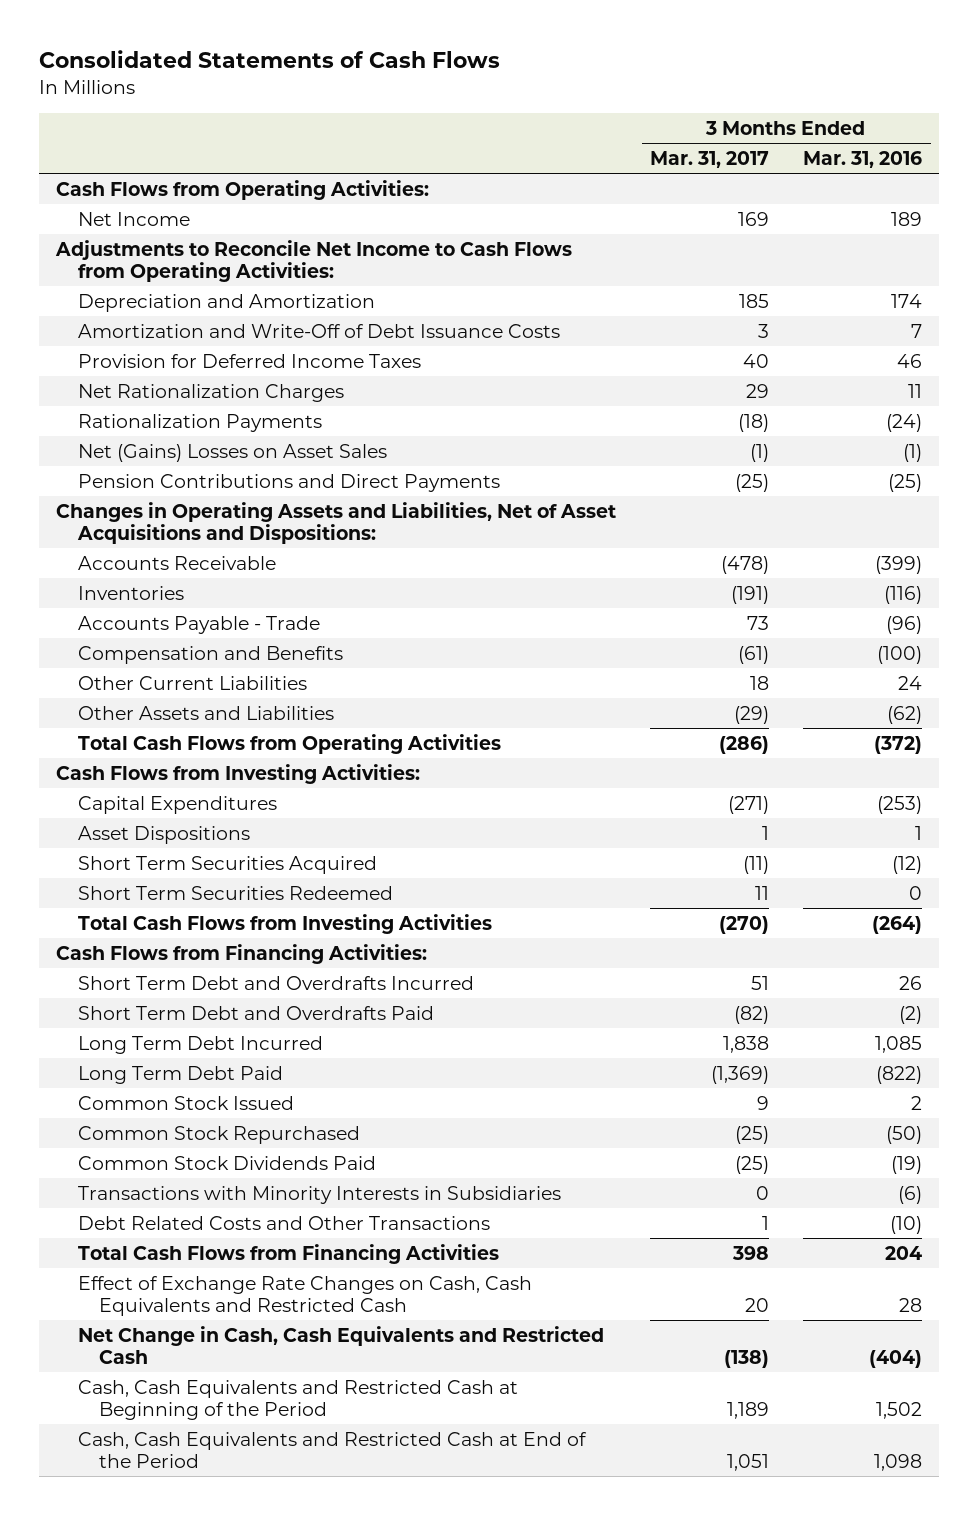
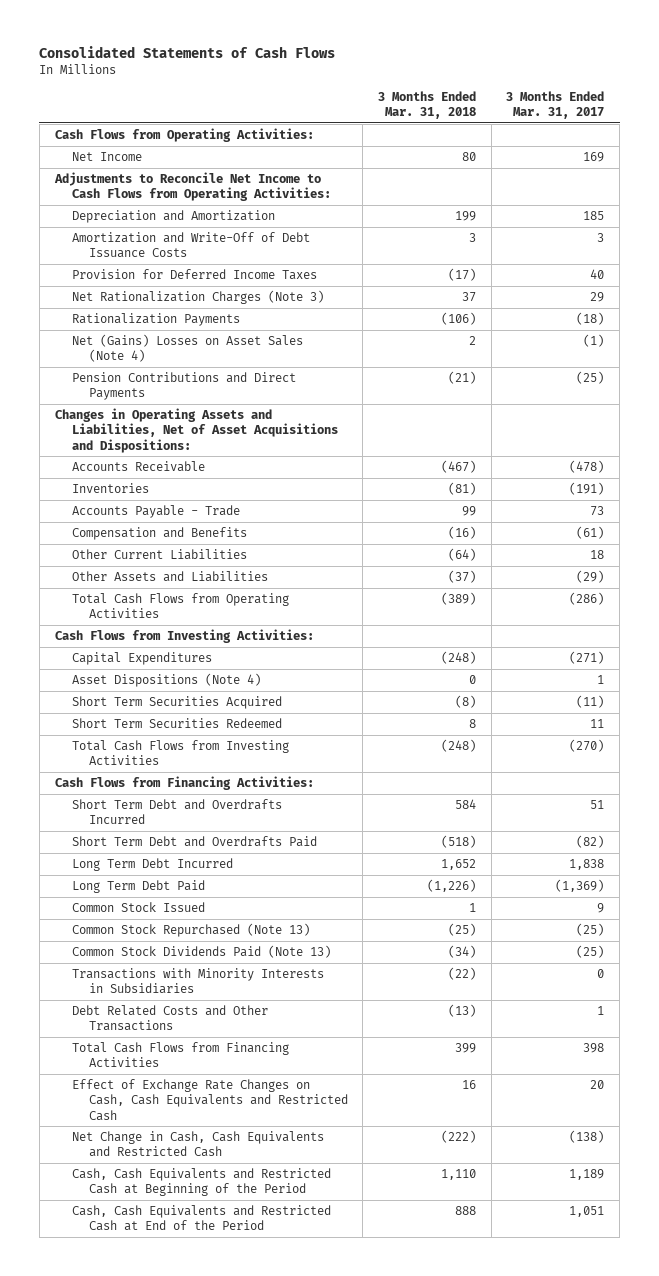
[803,150,923,168] Mar. 31, 2016 -> none
none -> [377,90,476,120] 3 Months Ended Mar. 31, 2018
[77,383,344,402] Net Rationalization Charges -> [71,290,324,305] Net Rationalization Charges (Note 3)
[77,443,387,462] Net (Gains) Losses on Asset Sales -> [71,334,303,363] Net (Gains) Losses on Asset Sales (Note 4)
[77,825,250,844] Asset Dispositions -> [71,673,261,688] Asset Dispositions (Note 4)
[77,1125,360,1144] Common Stock Repurchased -> [71,923,310,938] Common Stock Repurchased (Note 13)
[77,1155,376,1170] Common Stock Dividends Paid -> [71,945,331,959] Common Stock Dividends Paid (Note 13)

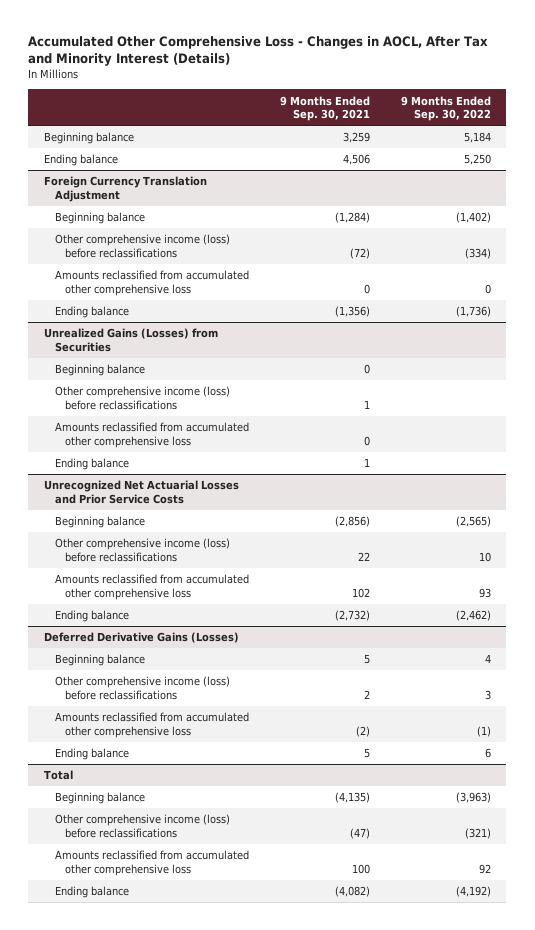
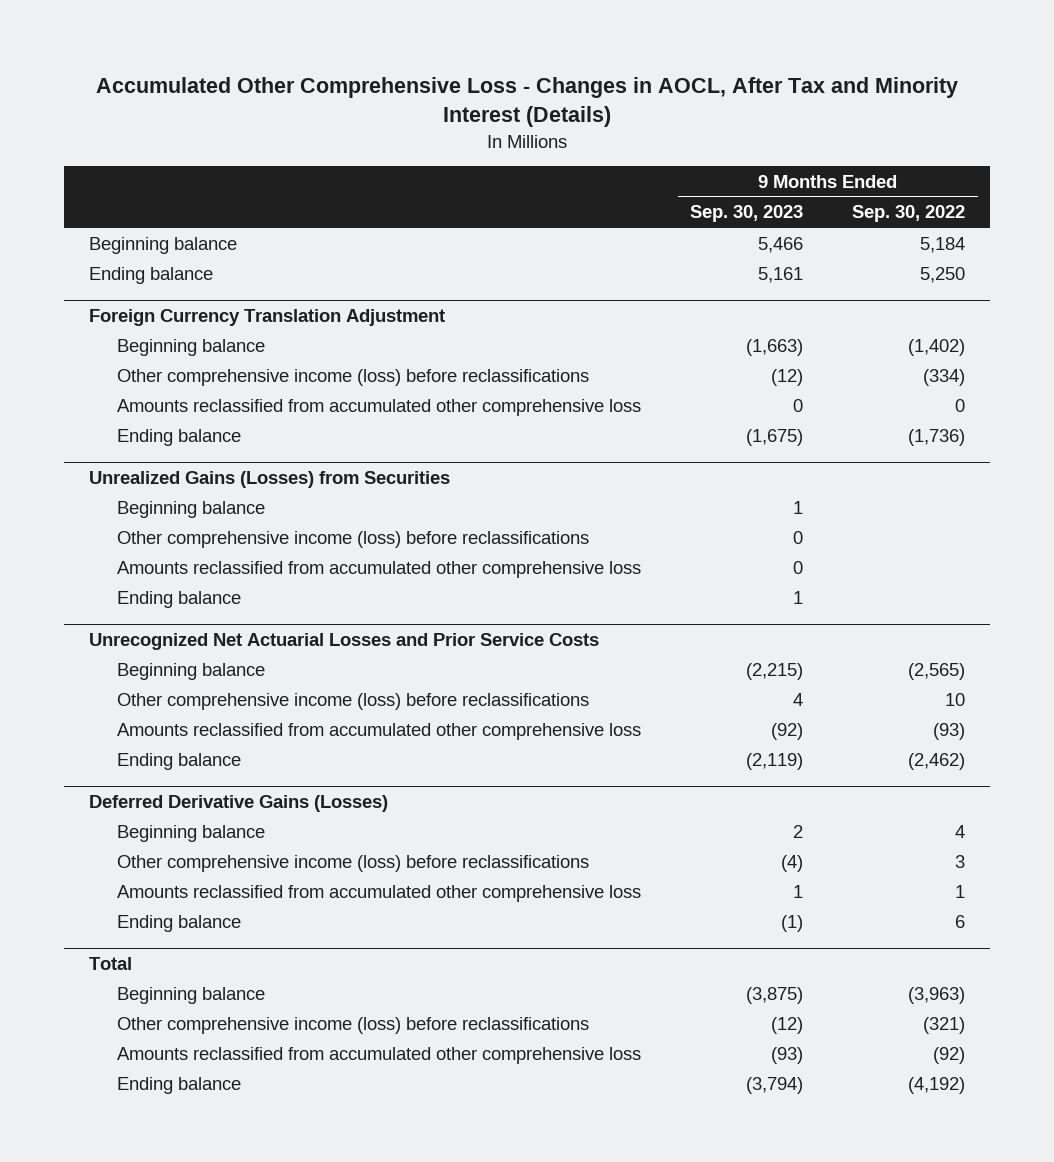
[279,95,370,122] 9 Months Ended Sep. 30, 2021 -> none
none -> [690,205,804,223] Sep. 30, 2023
[478,588,491,599] 93 -> [933,722,966,740] (93)
[476,726,491,738] (1) -> [955,884,966,898] 1
[478,864,491,875] 92 -> [933,1046,966,1064] (92)

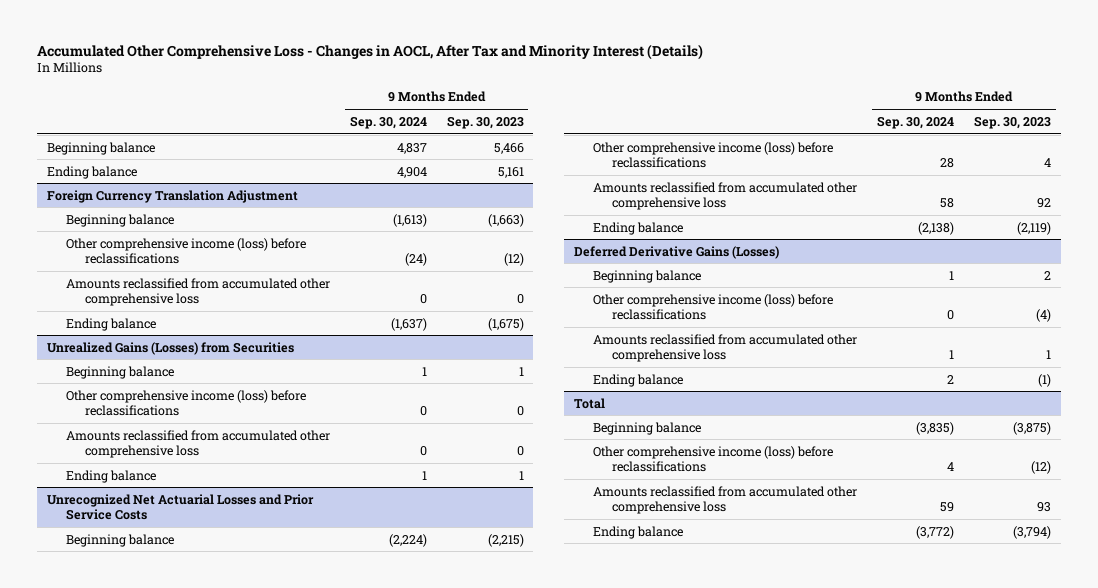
[852,205,966,223] Sep. 30, 2022 -> none
none -> [349,115,427,129] Sep. 30, 2024
[771,722,804,740] (92) -> [1036,198,1051,209] 92
[771,1046,804,1064] (93) -> [1036,502,1051,513] 93

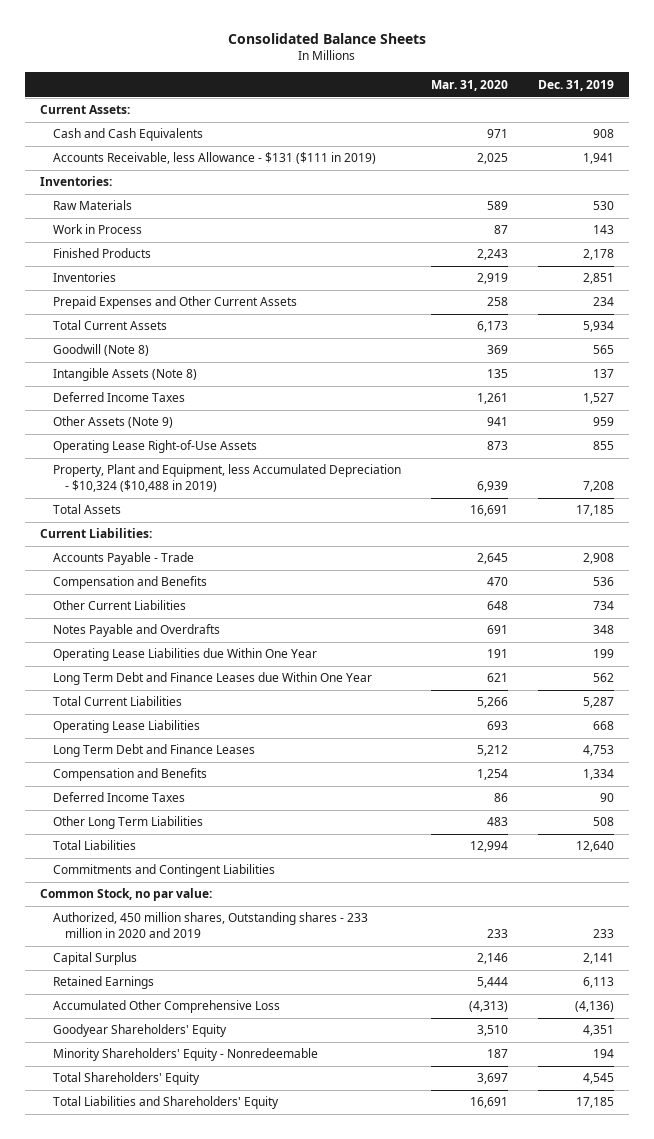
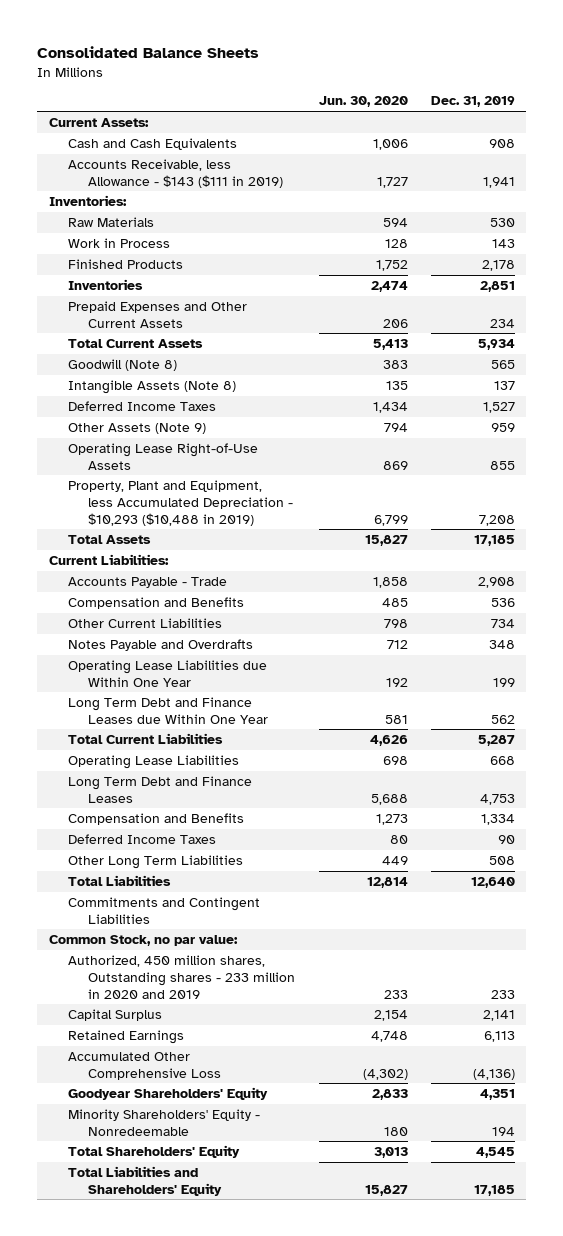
[430,79,508,91] Mar. 31, 2020 -> none
none -> [318,96,408,108] Jun. 30, 2020
[52,152,376,165] Accounts Receivable, less Allowance - $131 ($111 in 2019) -> [68,158,284,188] Accounts Receivable, less Allowance - $143 ($111 in 2019)
[52,464,401,493] Property, Plant and Equipment, less Accumulated Depreciation - $10,324 ($10,488 in 2019) -> [68,479,294,526] Property, Plant and Equipment, less Accumulated Depreciation - $10,293 ($10,488 in 2019)

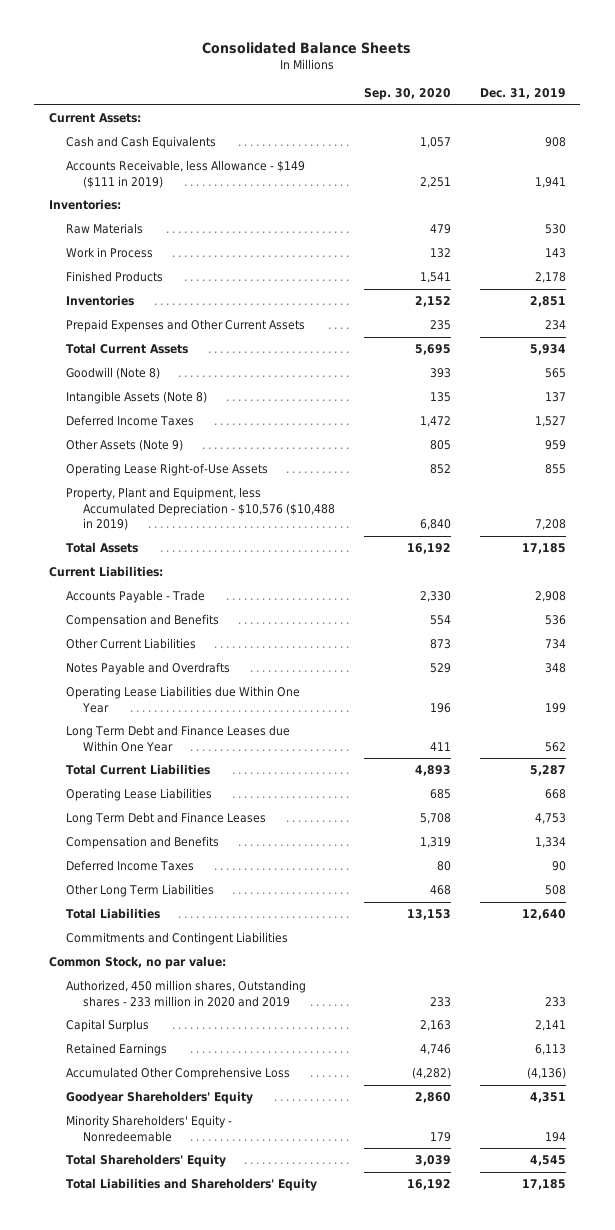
[318,96,408,108] Jun. 30, 2020 -> none
none -> [363,88,451,101] Sep. 30, 2020
[68,158,284,188] Accounts Receivable, less Allowance - $143 ($111 in 2019) -> [65,160,305,188] Accounts Receivable, less Allowance - $149 ($111 in 2019)
[68,479,294,526] Property, Plant and Equipment, less Accumulated Depreciation - $10,293 ($10,488 in 2019) -> [65,487,335,531] Property, Plant and Equipment, less Accumulated Depreciation - $10,576 ($10,488 in 2019)

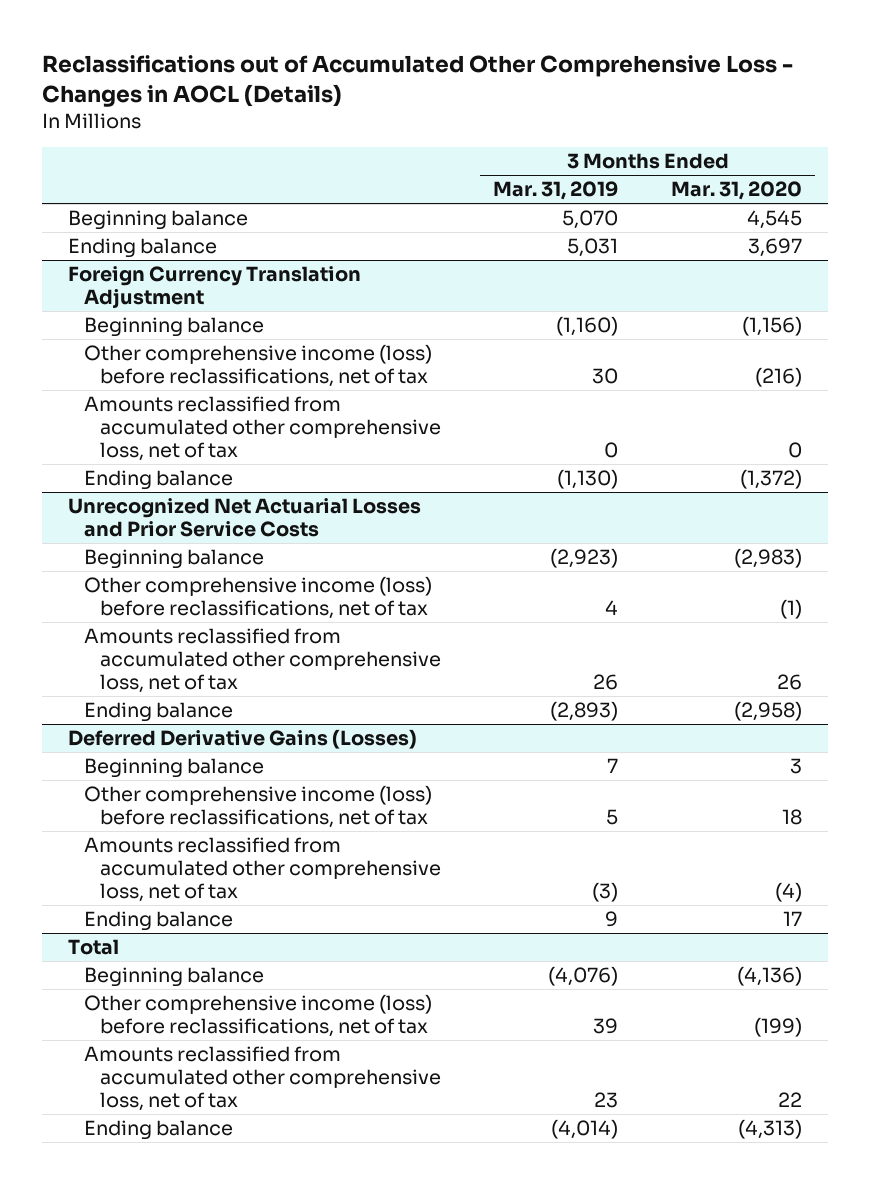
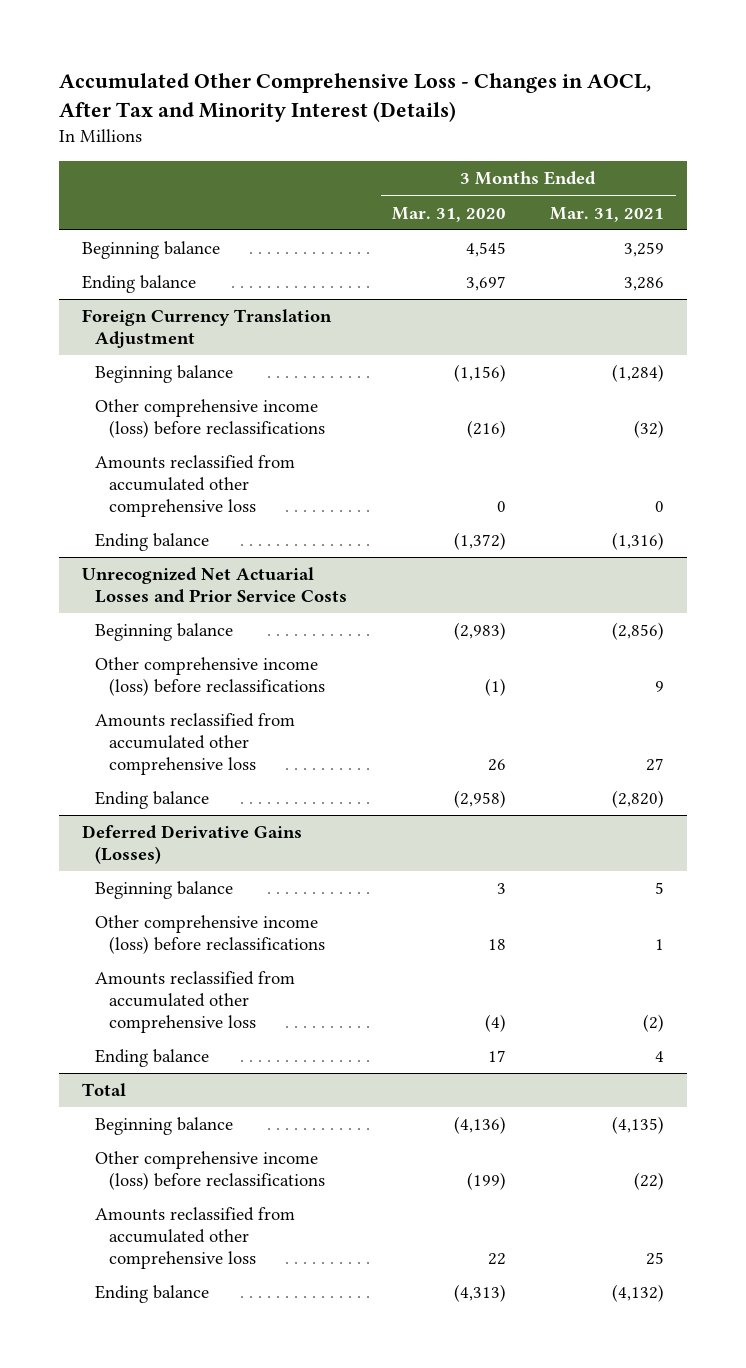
[41,54,793,107] Reclassifications out of Accumulated Other Comprehensive Loss - Changes in AOCL (Details) -> [59,73,652,123] Accumulated Other Comprehensive Loss - Changes in AOCL, After Tax and Minority Interest (Details)
[493,181,619,201] Mar. 31, 2019 -> none
none -> [550,206,665,222] Mar. 31, 2021
[83,344,432,388] Other comprehensive income (loss) before reclassifications, net of tax -> [95,399,325,438] Other comprehensive income (loss) before reclassifications
[83,396,441,462] Amounts reclassified from accumulated other comprehensive loss, net of tax -> [95,455,296,517] Amounts reclassified from accumulated other comprehensive loss
[83,576,432,620] Other comprehensive income (loss) before reclassifications, net of tax -> [95,657,325,696] Other comprehensive income (loss) before reclassifications
[83,628,441,694] Amounts reclassified from accumulated other comprehensive loss, net of tax -> [95,713,296,775] Amounts reclassified from accumulated other comprehensive loss
[83,785,432,829] Other comprehensive income (loss) before reclassifications, net of tax -> [95,915,325,954] Other comprehensive income (loss) before reclassifications
[83,837,441,903] Amounts reclassified from accumulated other comprehensive loss, net of tax -> [95,971,296,1033] Amounts reclassified from accumulated other comprehensive loss
[83,994,432,1038] Other comprehensive income (loss) before reclassifications, net of tax -> [95,1151,325,1190] Other comprehensive income (loss) before reclassifications
[83,1046,441,1112] Amounts reclassified from accumulated other comprehensive loss, net of tax -> [95,1207,296,1269] Amounts reclassified from accumulated other comprehensive loss

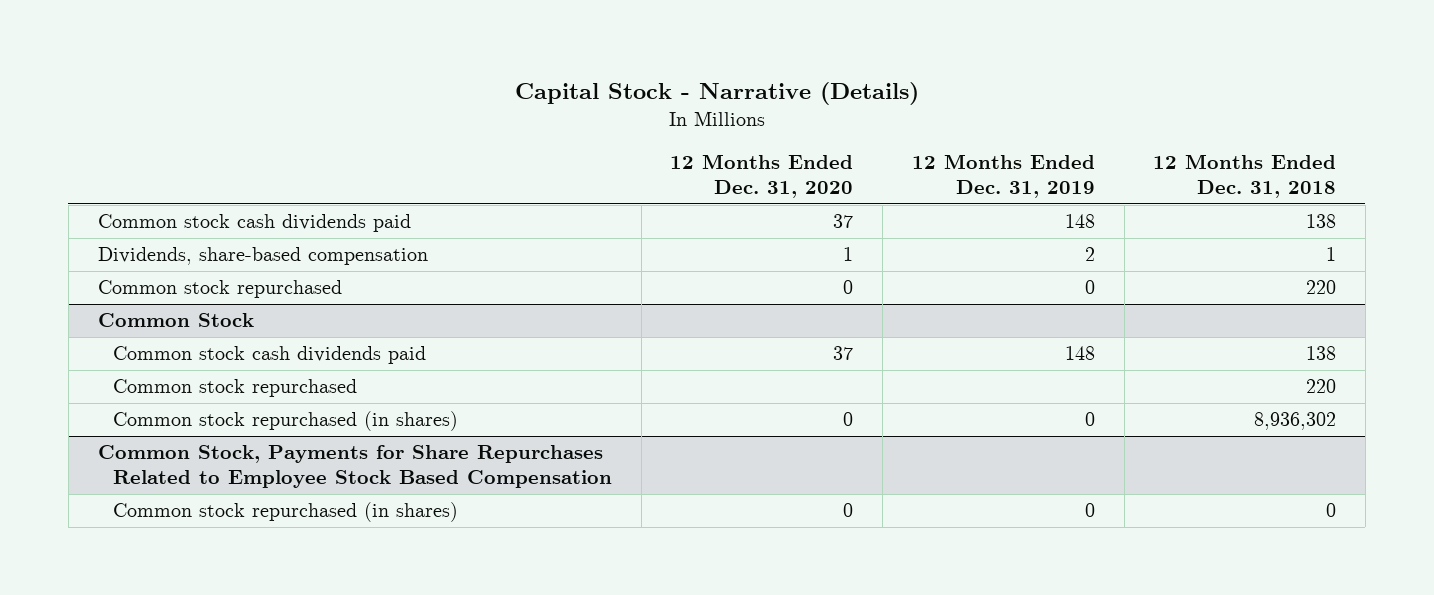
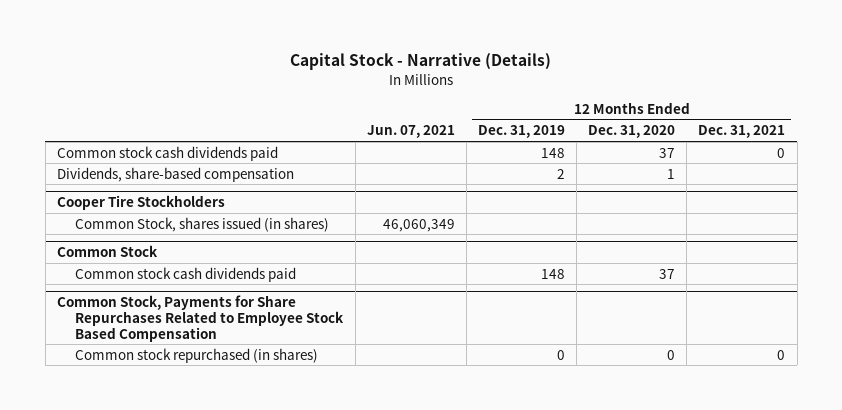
[1153,154,1337,198] 12 Months Ended Dec. 31, 2018 -> none
none -> [366,125,455,139] Jun. 07, 2021
none -> [698,125,786,139] Dec. 31, 2021
[97,280,342,299] Common stock repurchased -> none
none -> [57,195,226,211] Cooper Tire Stockholders
none -> [75,216,330,232] Common Stock, shares issued (in shares)
[112,379,357,398] Common stock repurchased -> none
[112,411,458,432] Common stock repurchased (in shares) -> none

